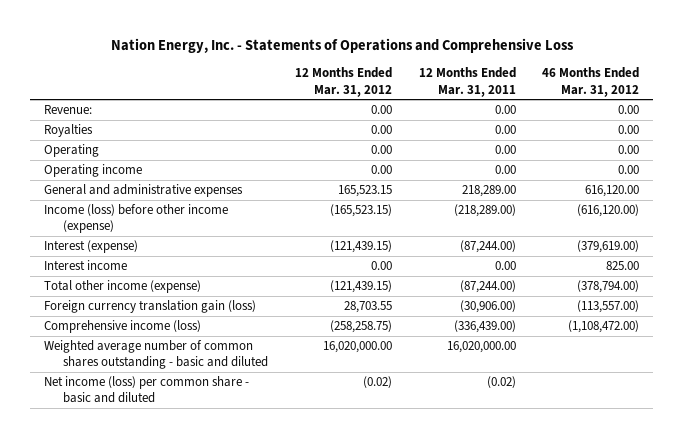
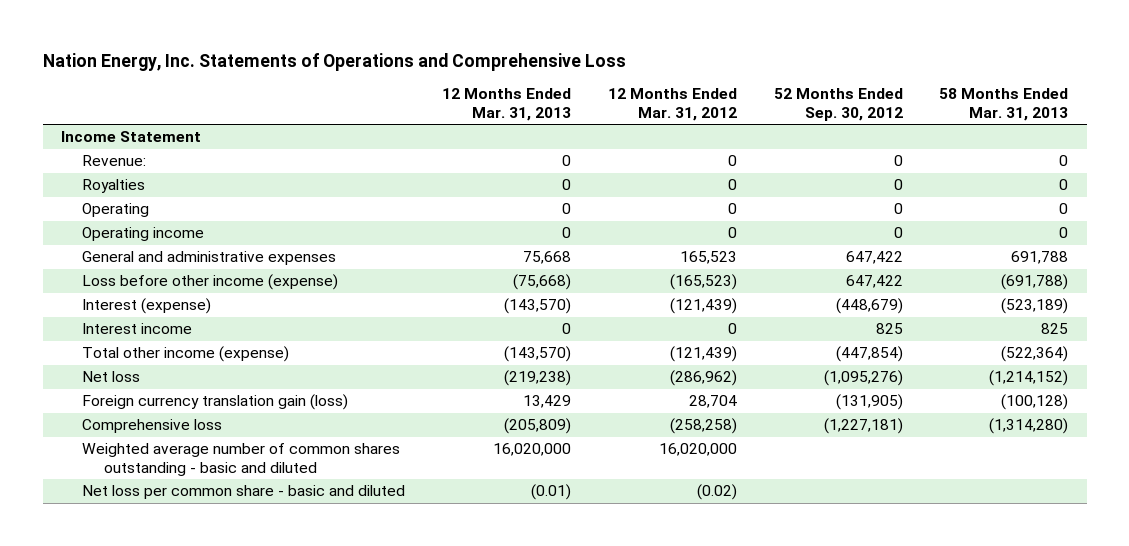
[110,38,574,54] Nation Energy, Inc. - Statements of Operations and Comprehensive Loss -> [42,52,626,71] Nation Energy, Inc. Statements of Operations and Comprehensive Loss
[418,67,516,97] 12 Months Ended Mar. 31, 2011 -> none
[542,67,640,97] 46 Months Ended Mar. 31, 2012 -> none
none -> [442,88,572,121] 12 Months Ended Mar. 31, 2013
none -> [773,88,903,121] 52 Months Ended Sep. 30, 2012
none -> [939,88,1069,121] 58 Months Ended Mar. 31, 2013
none -> [61,131,202,143] Income Statement
[370,105,392,115] 0.00 -> [727,155,737,167] 0
[370,125,392,135] 0.00 -> [727,179,737,191] 0
[370,145,392,155] 0.00 -> [727,203,737,215] 0
[370,165,392,175] 0.00 -> [727,227,737,239] 0
[337,185,392,198] 165,523.15 -> [679,251,737,265] 165,523
[43,204,228,234] Income (loss) before other income (expense) -> [82,274,339,291] Loss before other income (expense)
[329,204,392,218] (165,523.15) -> [669,274,737,291] (165,523)
[329,240,392,254] (121,439.15) -> [669,298,737,315] (121,439)
[370,261,392,271] 0.00 -> [727,323,737,335] 0
[329,280,392,294] (121,439.15) -> [669,346,737,363] (121,439)
none -> [82,371,141,383] Net loss
[343,301,392,314] 28,703.55 -> [688,395,737,409] 28,704
[43,320,201,334] Comprehensive income (loss) -> [82,419,223,434] Comprehensive loss
[329,320,392,334] (258,258.75) -> [669,418,737,435] (258,258)
[322,341,392,354] 16,020,000.00 -> [658,443,737,457] 16,020,000
[43,376,249,404] Net income (loss) per common share - basic and diluted -> [82,485,406,500] Net loss per common share - basic and diluted

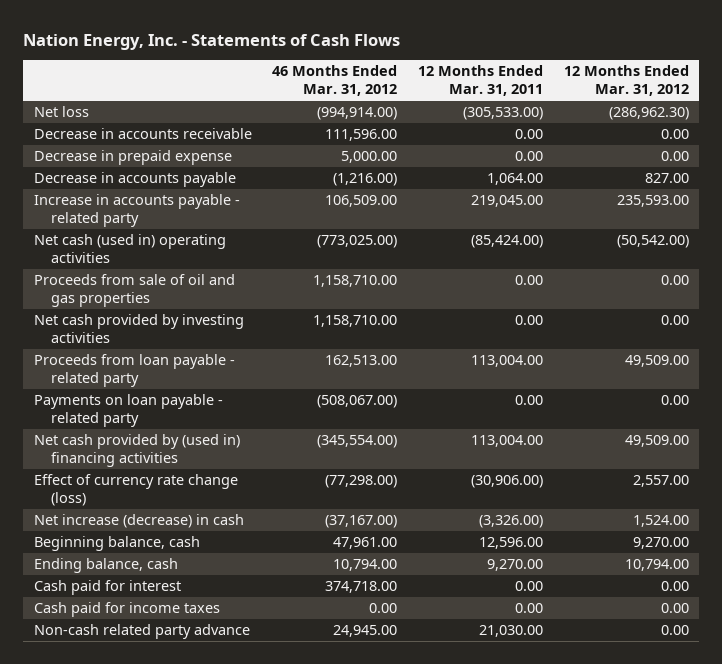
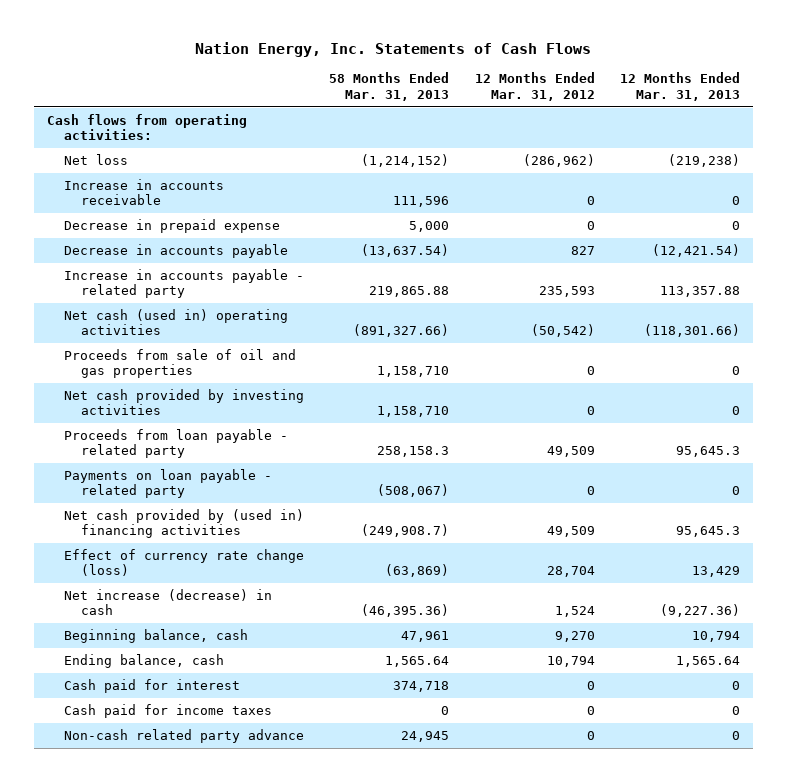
[23,33,401,50] Nation Energy, Inc. - Statements of Cash Flows -> [195,41,592,57] Nation Energy, Inc. Statements of Cash Flows
[272,65,398,97] 46 Months Ended Mar. 31, 2012 -> none
[418,65,544,97] 12 Months Ended Mar. 31, 2011 -> none
none -> [329,72,450,101] 58 Months Ended Mar. 31, 2013
none -> [619,72,740,101] 12 Months Ended Mar. 31, 2013
none -> [47,114,248,141] Cash flows from operating activities:
[608,107,689,121] (286,962.30) -> [522,154,595,168] (286,962)
[33,128,252,140] Decrease in accounts receivable -> [64,179,225,206] Increase in accounts receivable
[660,129,689,140] 0.00 -> [586,196,595,206] 0
[660,151,689,162] 0.00 -> [586,221,595,231] 0
[644,173,689,184] 827.00 -> [570,246,595,256] 827
[616,195,689,208] 235,593.00 -> [538,286,595,298] 235,593
[616,235,689,249] (50,542.00) -> [530,324,595,338] (50,542)
[660,275,689,286] 0.00 -> [586,366,595,376] 0
[660,315,689,326] 0.00 -> [586,406,595,416] 0
[624,355,689,368] 49,509.00 -> [546,446,595,458] 49,509
[660,395,689,406] 0.00 -> [586,486,595,496] 0
[624,435,689,448] 49,509.00 -> [546,526,595,538] 49,509
[632,475,689,488] 2,557.00 -> [546,566,595,578] 28,704
[632,515,689,528] 1,524.00 -> [554,606,595,618] 1,524
[632,537,689,550] 9,270.00 -> [554,631,595,643] 9,270
[624,559,689,572] 10,794.00 -> [546,656,595,668] 10,794
[660,581,689,592] 0.00 -> [586,681,595,691] 0
[660,603,689,614] 0.00 -> [586,706,595,716] 0
[660,625,689,636] 0.00 -> [586,731,595,741] 0

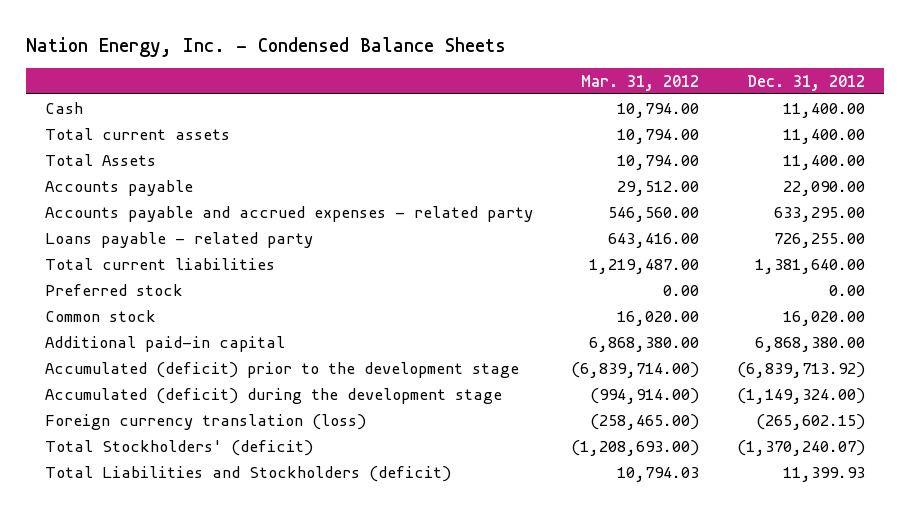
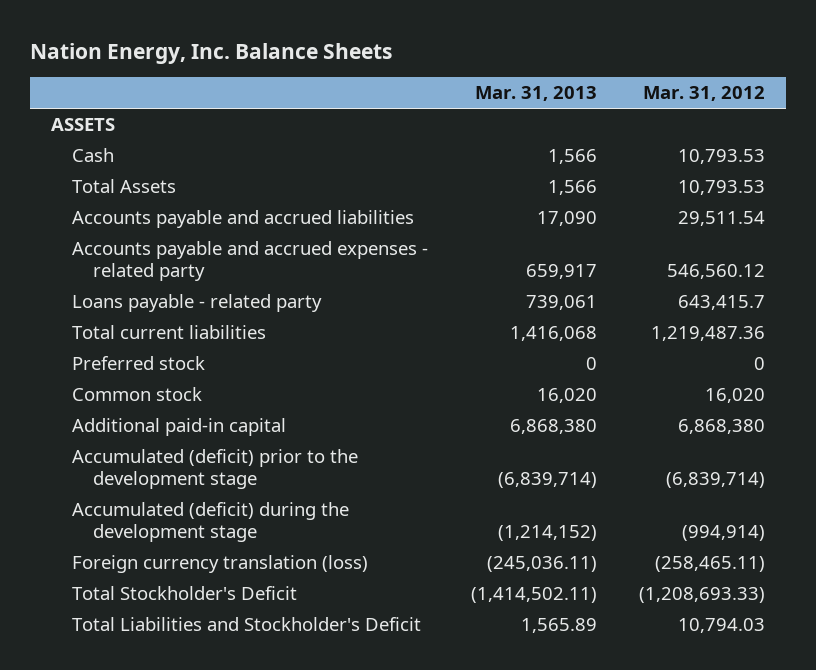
[25,36,506,57] Nation Energy, Inc. - Condensed Balance Sheets -> [30,42,393,64] Nation Energy, Inc. Balance Sheets
[746,74,865,91] Dec. 31, 2012 -> none
none -> [474,86,597,102] Mar. 31, 2013
[44,127,230,140] Total current assets -> none
[44,179,193,196] Accounts payable -> none
none -> [51,118,116,132] ASSETS
[616,102,699,118] 10,794.00 -> [678,149,766,165] 10,793.53
[616,154,699,170] 10,794.00 -> [678,180,766,196] 10,793.53
none -> [72,210,415,229] Accounts payable and accrued liabilities
[607,206,699,222] 546,560.00 -> [667,264,766,280] 546,560.12
[607,232,699,248] 643,416.00 -> [678,295,766,311] 643,415.7
[588,258,699,274] 1,219,487.00 -> [651,326,766,342] 1,219,487.36
[662,284,699,296] 0.00 -> [754,357,766,371] 0
[616,310,699,326] 16,020.00 -> [705,388,766,404] 16,020
[588,336,699,352] 6,868,380.00 -> [678,419,766,435] 6,868,380
[570,361,699,378] (6,839,714.00) -> [666,472,766,489] (6,839,714)
[589,387,699,404] (994,914.00) -> [682,525,766,542] (994,914)
[589,413,699,430] (258,465.00) -> [655,556,766,573] (258,465.11)
[44,439,313,456] Total Stockholders' (deficit) -> [72,586,298,601] Total Stockholder's Deficit
[570,439,699,456] (1,208,693.00) -> [639,587,766,604] (1,208,693.33)
[44,465,451,482] Total Liabilities and Stockholders (deficit) -> [72,617,422,632] Total Liabilities and Stockholder's Deficit

